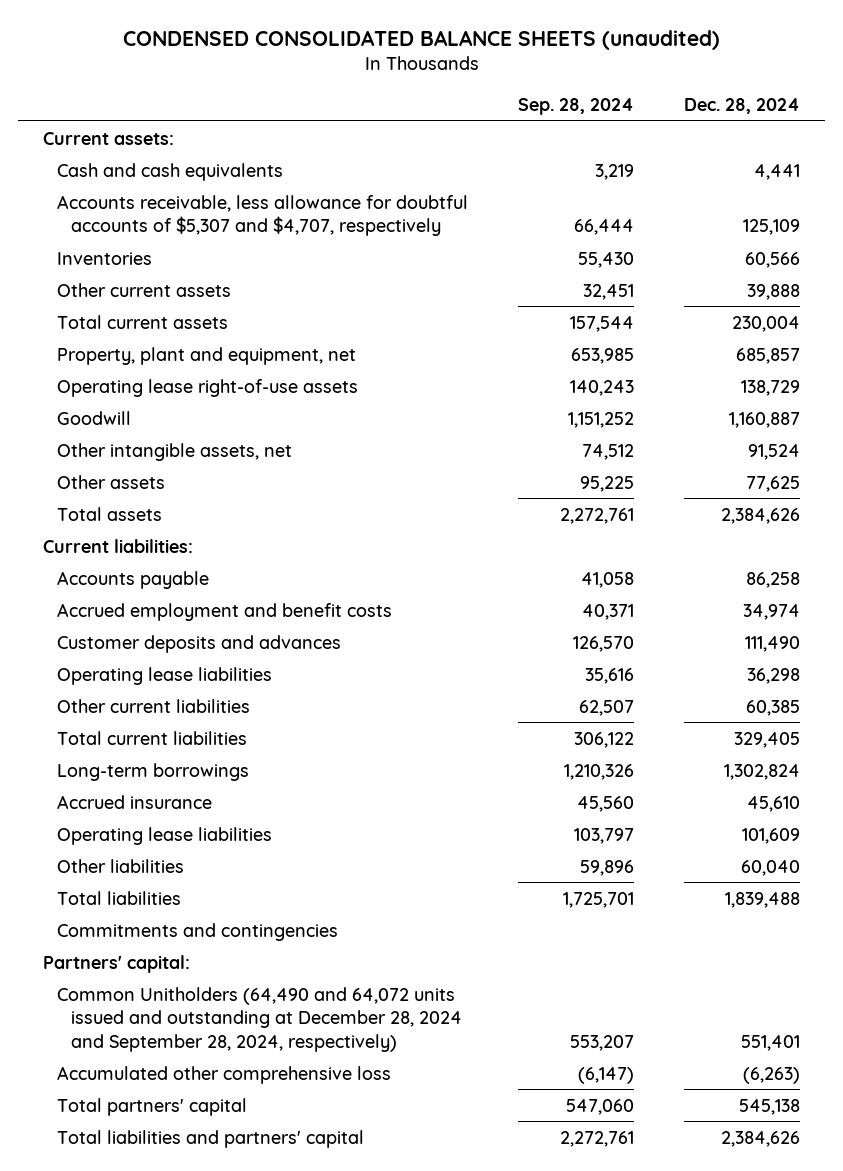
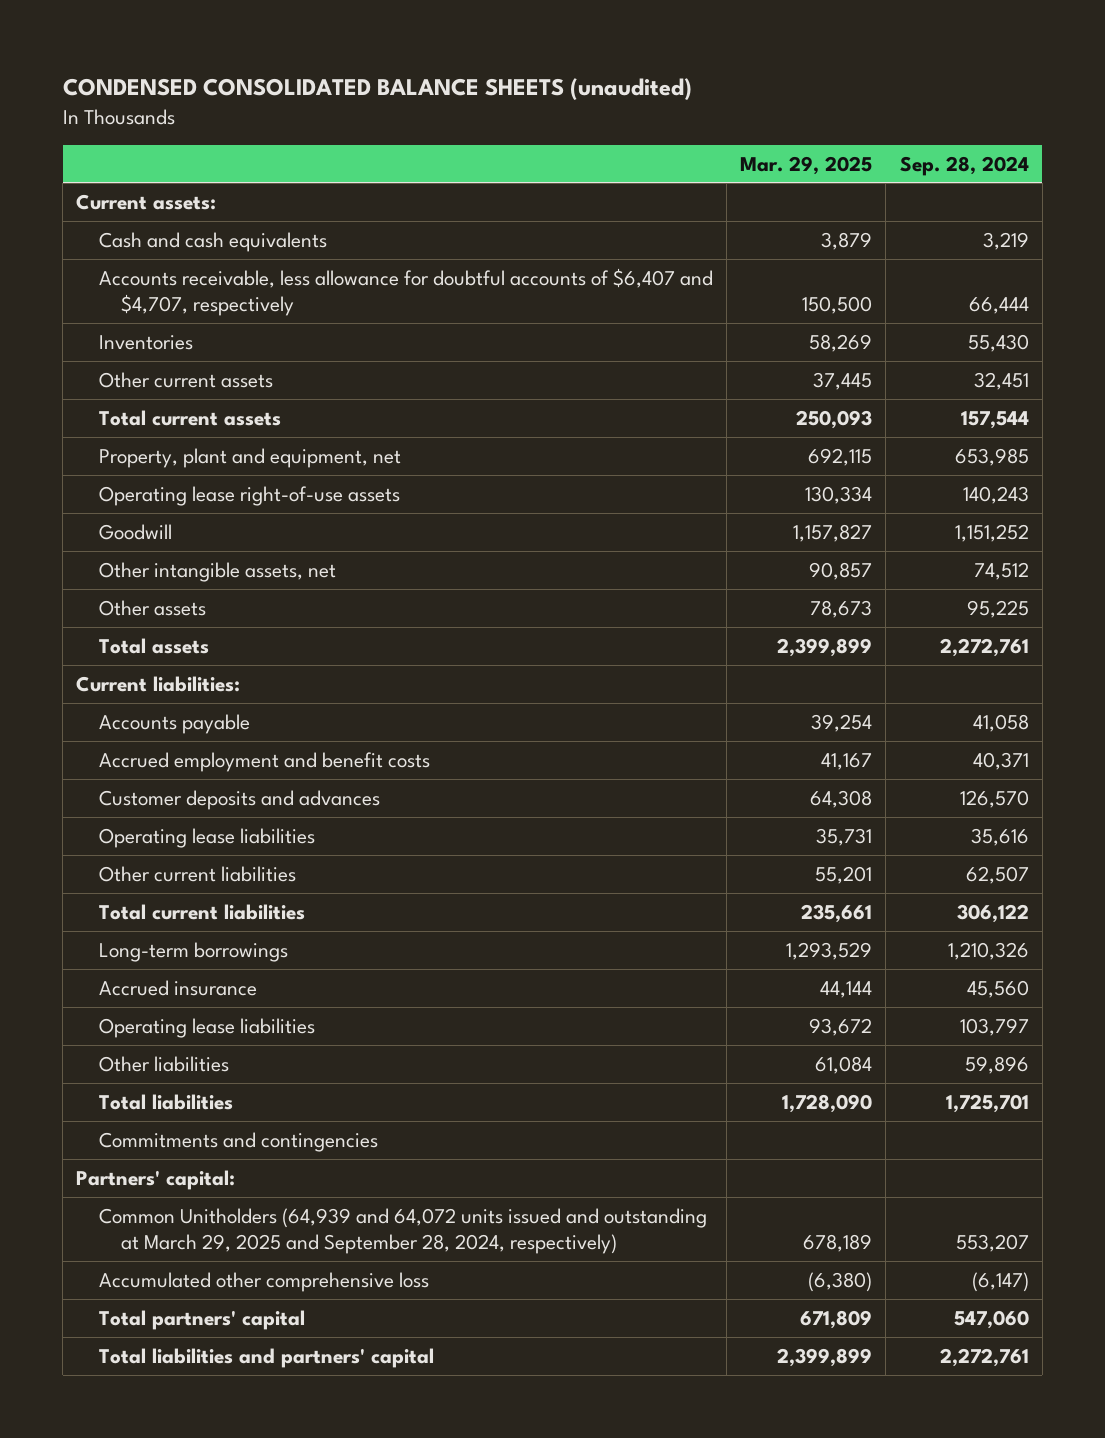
[684,98,801,115] Dec. 28, 2024 -> none
none -> [740,155,873,175] Mar. 29, 2025
[57,194,469,237] Accounts receivable, less allowance for doubtful accounts of $5,307 and $4,707, respectively -> [98,267,713,317] Accounts receivable, less allowance for doubtful accounts of $6,407 and $4,707, respectively
[57,986,462,1052] Common Unitholders (64,490 and 64,072 units issued and outstanding at December 28, 2024 and September 28, 2024, respectively) -> [98,1207,707,1255] Common Unitholders (64,939 and 64,072 units issued and outstanding at March 29, 2025 and September 28, 2024, respectively)

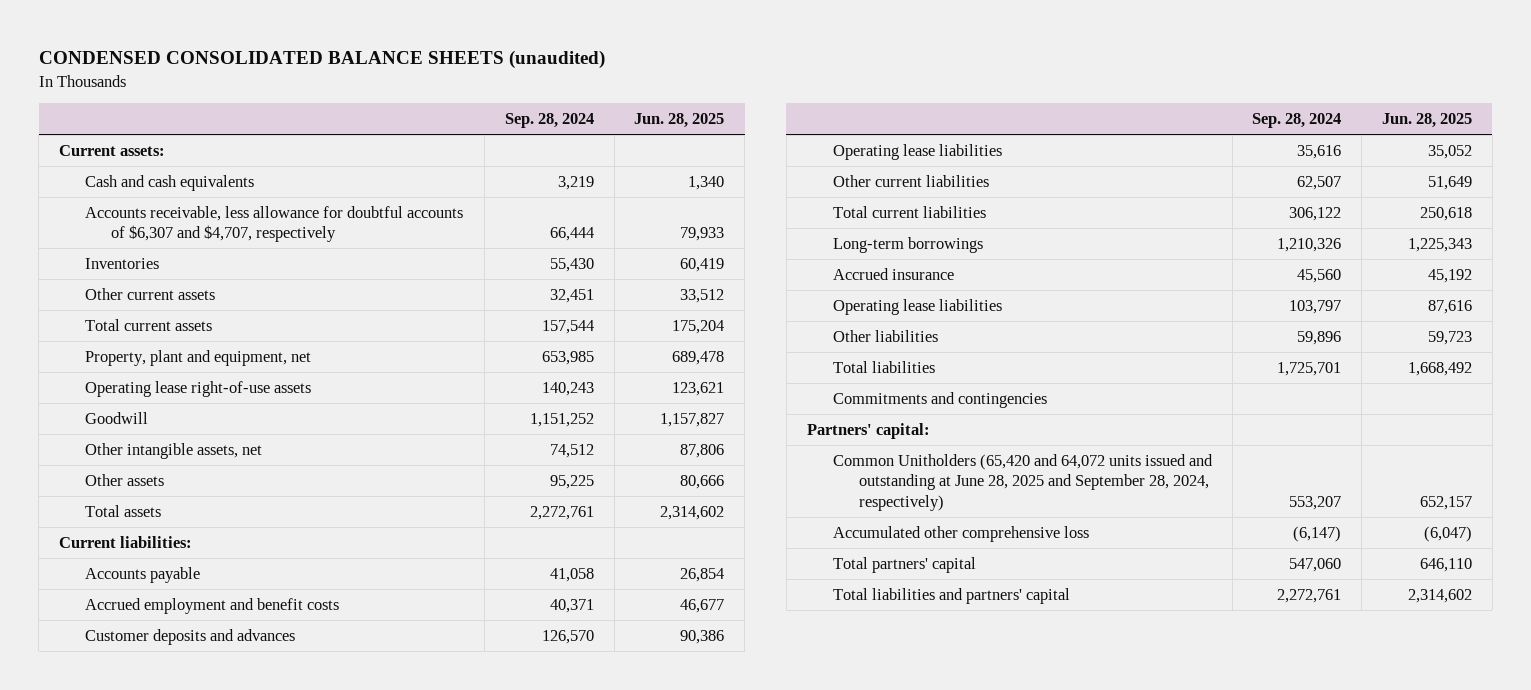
[740,155,873,175] Mar. 29, 2025 -> none
none -> [634,113,725,129] Jun. 28, 2025
[98,267,713,317] Accounts receivable, less allowance for doubtful accounts of $6,407 and $4,707, respectively -> [85,205,464,243] Accounts receivable, less allowance for doubtful accounts of $6,307 and $4,707, respectively
[98,1207,707,1255] Common Unitholders (64,939 and 64,072 units issued and outstanding at March 29, 2025 and September 28, 2024, respectively) -> [832,453,1213,511] Common Unitholders (65,420 and 64,072 units issued and outstanding at June 28, 2025 and September 28, 2024, respectively)

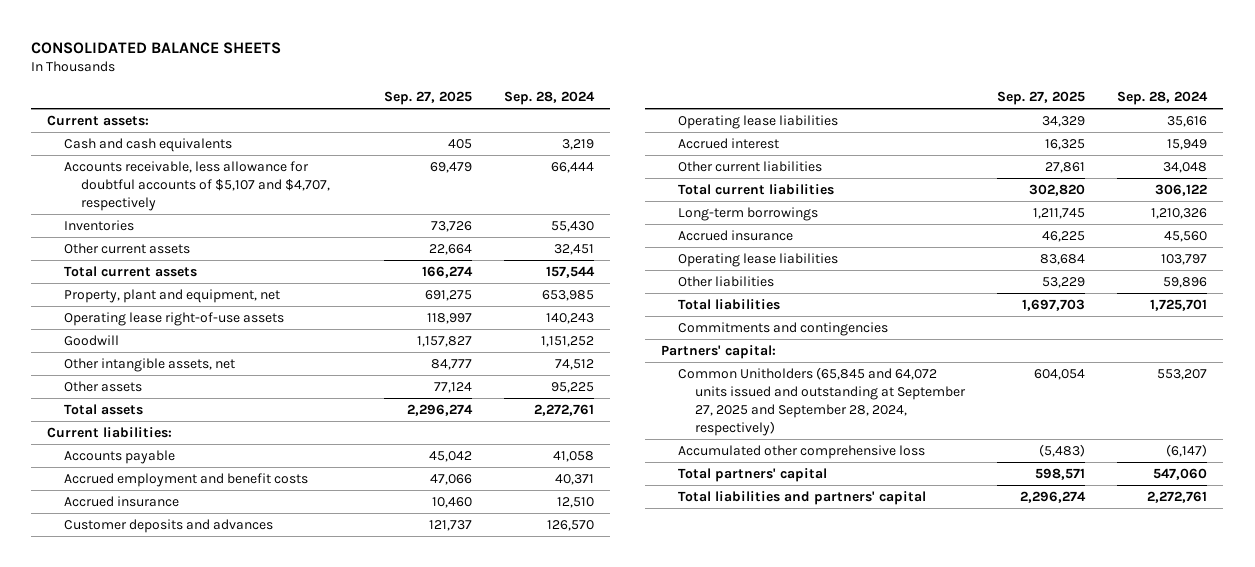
[38,50,605,70] CONDENSED CONSOLIDATED BALANCE SHEETS (unaudited) -> [31,41,282,54] CONSOLIDATED BALANCE SHEETS
[634,113,725,129] Jun. 28, 2025 -> none
none -> [383,90,472,105] Sep. 27, 2025
[85,205,464,243] Accounts receivable, less allowance for doubtful accounts of $6,307 and $4,707, respectively -> [64,160,331,211] Accounts receivable, less allowance for doubtful accounts of $5,107 and $4,707, respectively
none -> [64,495,180,507] Accrued insurance
none -> [677,137,779,149] Accrued interest
[1297,175,1342,190] 62,507 -> [1163,161,1208,173] 34,048
[832,453,1213,511] Common Unitholders (65,420 and 64,072 units issued and outstanding at June 28, 2025 and September 28, 2024, respectively) -> [677,366,966,436] Common Unitholders (65,845 and 64,072 units issued and outstanding at September 27, 2025 and September 28, 2024, respectively)

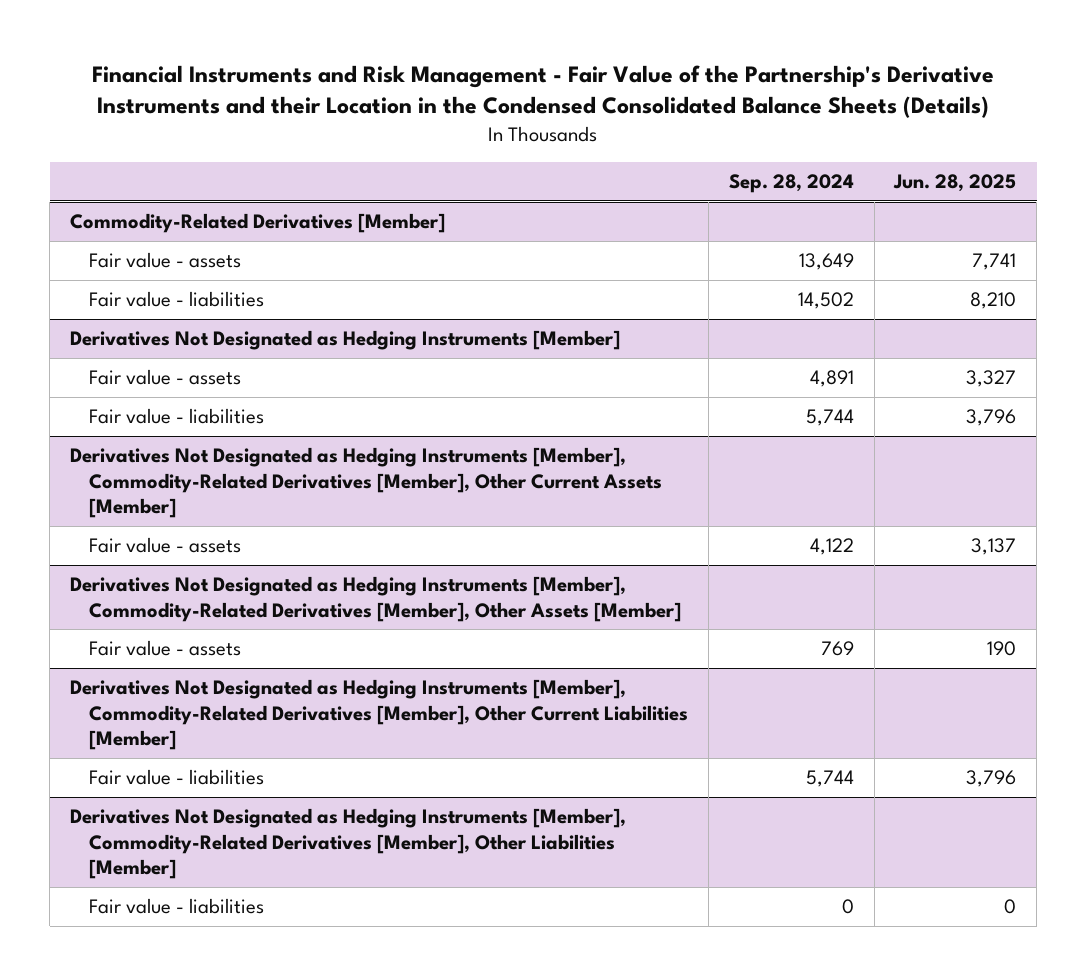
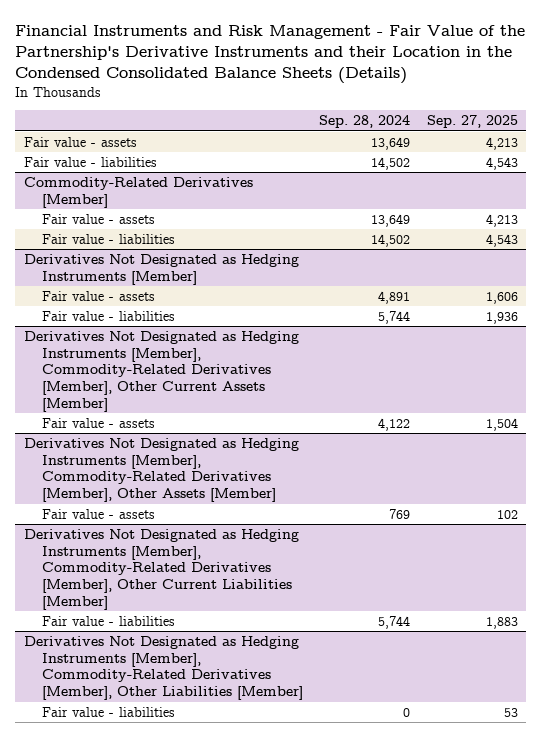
[893,174,1017,193] Jun. 28, 2025 -> none
none -> [426,115,518,129] Sep. 27, 2025
none -> [23,136,137,147] Fair value - assets
none -> [23,156,157,167] Fair value - liabilities

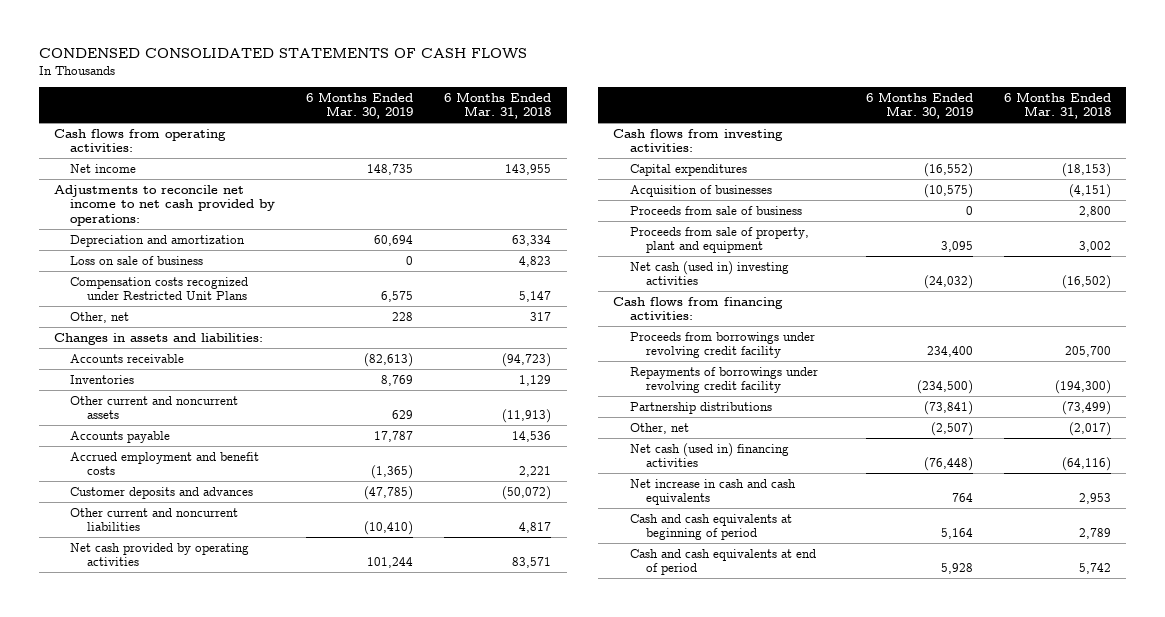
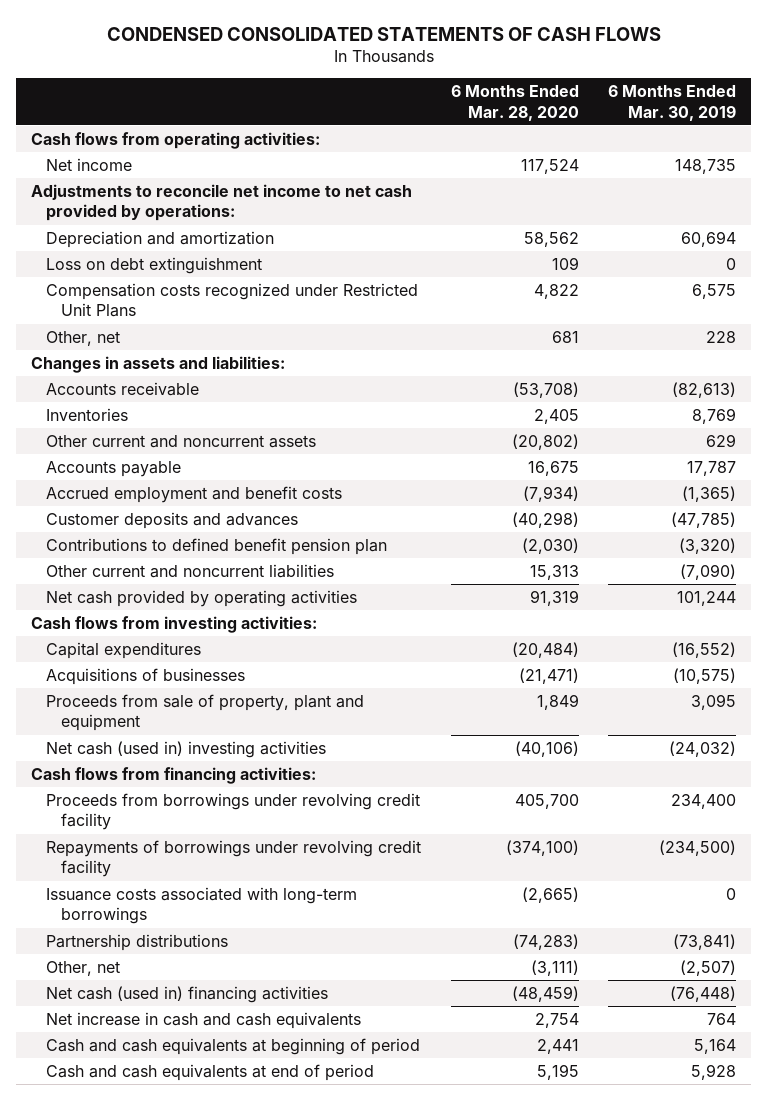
[444,91,552,120] 6 Months Ended Mar. 31, 2018 -> none
none -> [450,85,579,121] 6 Months Ended Mar. 28, 2020
[70,255,204,265] Loss on sale of business -> none
none -> [46,256,263,274] Loss on debt extinguishment
none -> [46,537,388,555] Contributions to defined benefit pension plan
[364,521,414,536] (10,410) -> [680,563,737,580] (7,090)
[629,205,802,215] Proceeds from sale of business -> none
[629,184,772,197] Acquisition of businesses -> [46,667,246,685] Acquisitions of businesses
none -> [46,886,358,925] Issuance costs associated with long-term borrowings

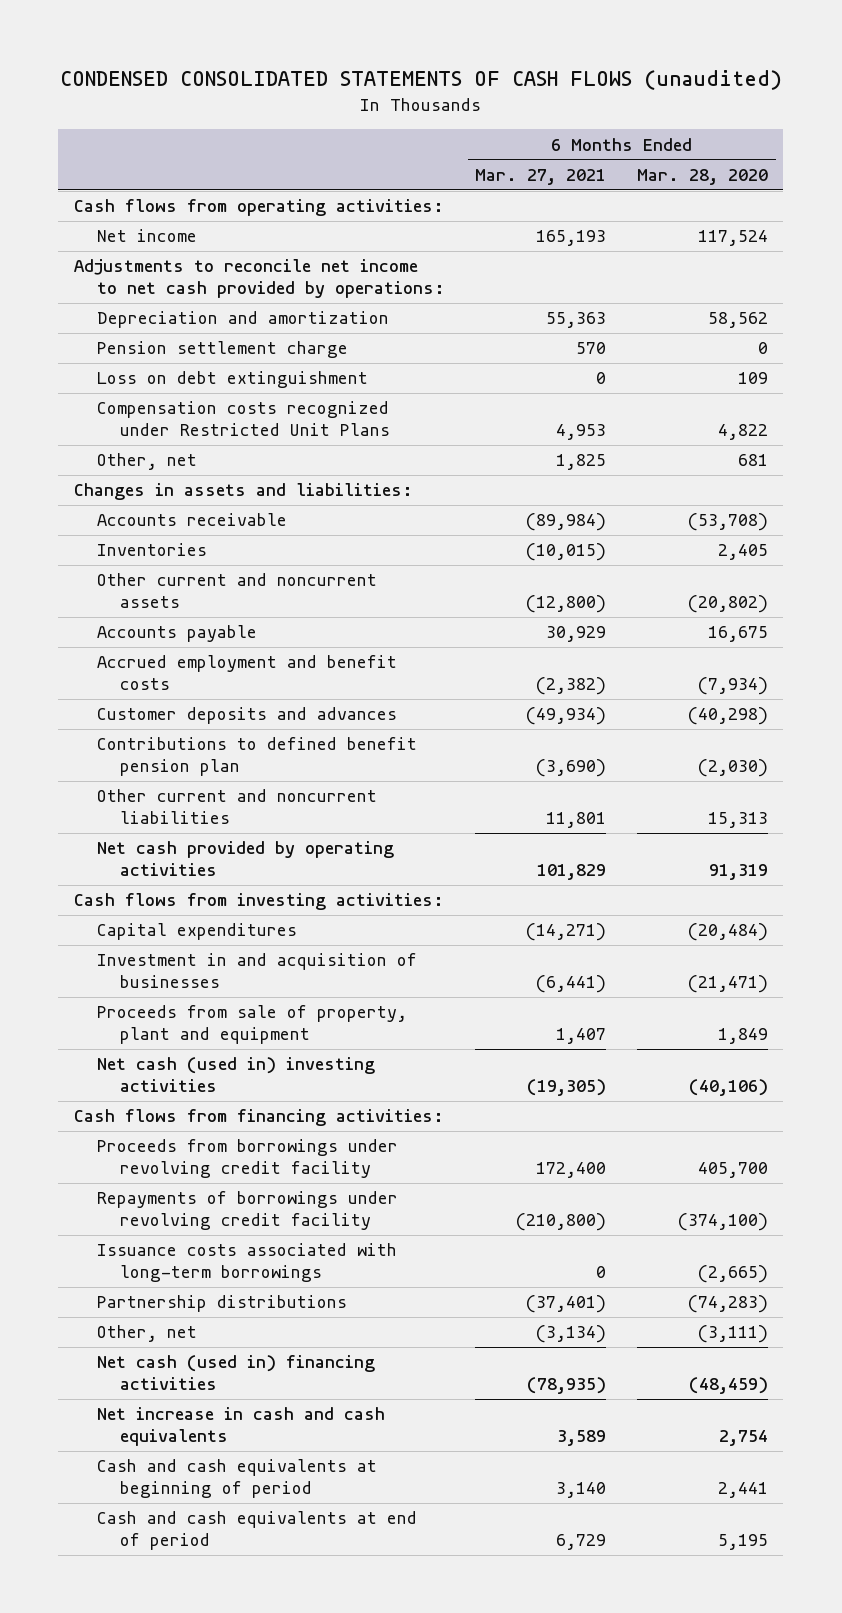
[106,26,661,41] CONDENSED CONSOLIDATED STATEMENTS OF CASH FLOWS -> [59,70,782,91] CONDENSED CONSOLIDATED STATEMENTS OF CASH FLOWS (unaudited)
[608,85,737,121] 6 Months Ended Mar. 30, 2019 -> none
none -> [475,168,607,185] Mar. 27, 2021
none -> [96,341,348,359] Pension settlement charge
[46,667,246,685] Acquisitions of businesses -> [96,953,417,989] Investment in and acquisition of businesses

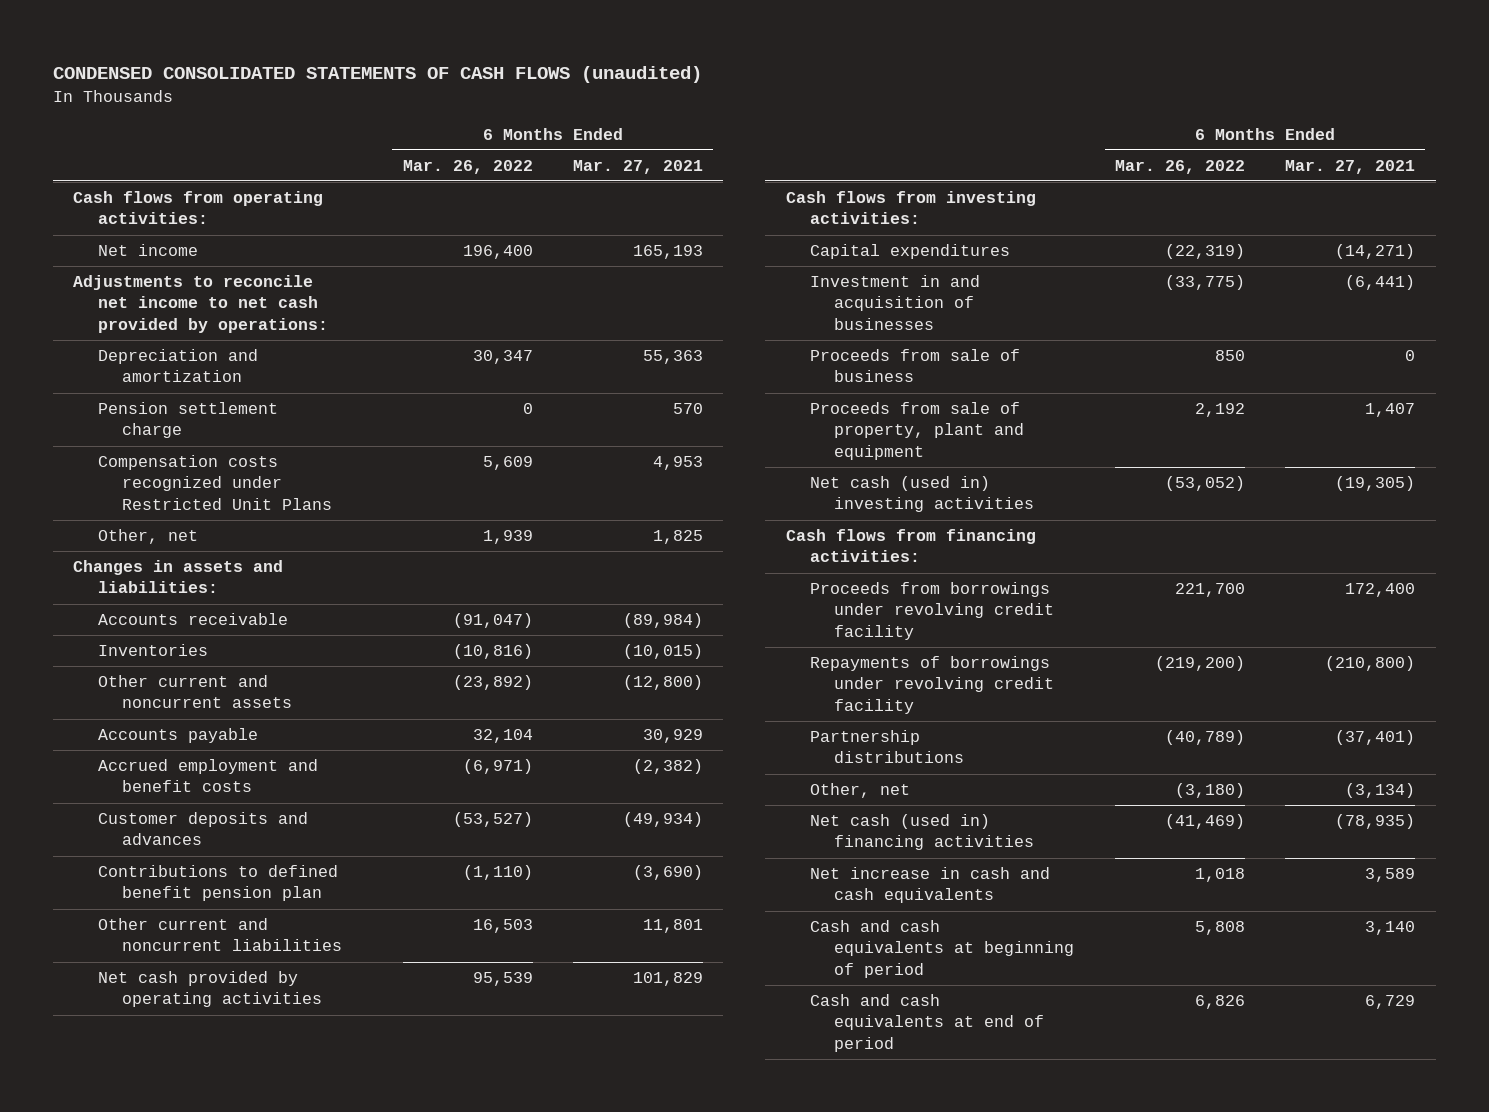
[636,168,768,185] Mar. 28, 2020 -> none
none -> [402,159,533,174] Mar. 26, 2022
[96,371,368,389] Loss on debt extinguishment -> none
none -> [809,349,1020,383] Proceeds from sale of business
[96,1243,397,1283] Issuance costs associated with long-term borrowings -> none

